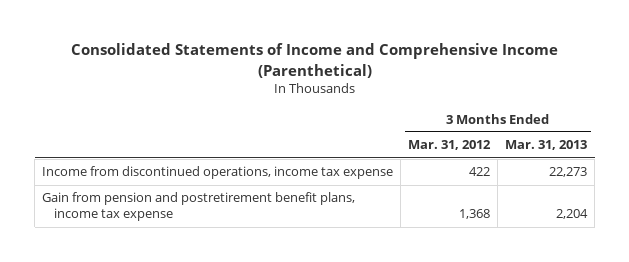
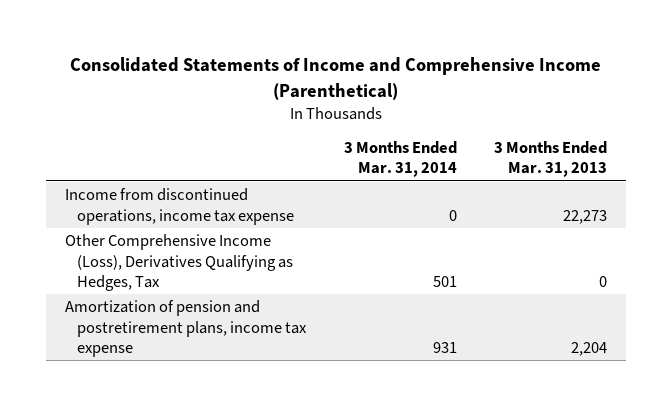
[408,140,492,151] Mar. 31, 2012 -> none
none -> [343,141,457,178] 3 Months Ended Mar. 31, 2014
none -> [64,234,294,291] Other Comprehensive Income (Loss), Derivatives Qualifying as Hedges, Tax
[42,192,356,222] Gain from pension and postretirement benefit plans, income tax expense -> [64,300,308,357] Amortization of pension and postretirement plans, income tax expense

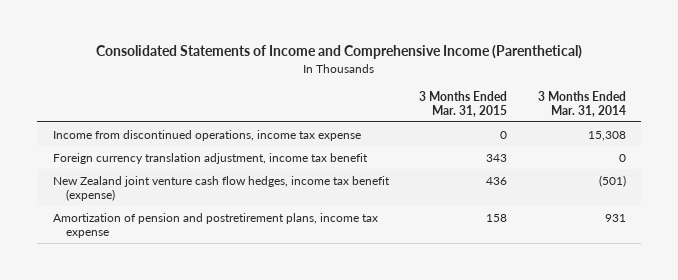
[494,141,608,178] 3 Months Ended Mar. 31, 2013 -> none
none -> [419,90,508,117] 3 Months Ended Mar. 31, 2015
[64,234,294,291] Other Comprehensive Income (Loss), Derivatives Qualifying as Hedges, Tax -> none
[448,209,457,221] 0 -> [587,130,626,141] 15,308
none -> [52,152,368,164] Foreign currency translation adjustment, income tax benefit
none -> [52,175,390,201] New Zealand joint venture cash flow hedges, income tax benefit (expense)

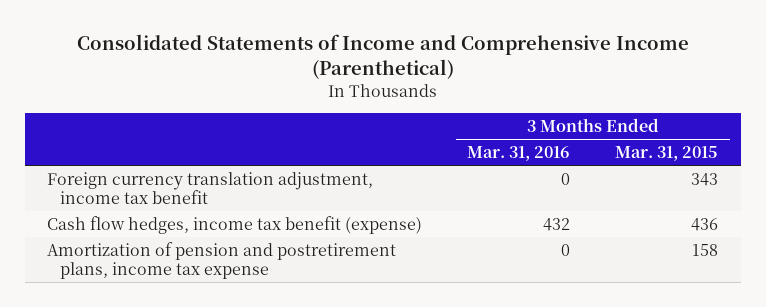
[537,90,626,117] 3 Months Ended Mar. 31, 2014 -> none
none -> [467,146,571,162] Mar. 31, 2016
[52,129,361,141] Income from discontinued operations, income tax expense -> none
[52,175,390,201] New Zealand joint venture cash flow hedges, income tax benefit (expense) -> [47,215,423,234] Cash flow hedges, income tax benefit (expense)

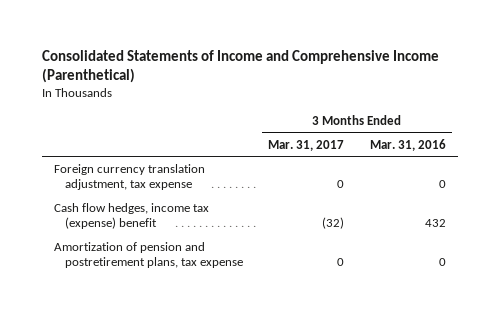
[615,146,719,162] Mar. 31, 2015 -> none
none -> [268,139,345,151] Mar. 31, 2017
[47,171,374,204] Foreign currency translation adjustment, income tax benefit -> [54,163,206,191] Foreign currency translation adjustment, tax expense
[47,215,423,234] Cash flow hedges, income tax benefit (expense) -> [54,202,210,230] Cash flow hedges, income tax (expense) benefit
[47,241,397,279] Amortization of pension and postretirement plans, income tax expense -> [54,241,244,269] Amortization of pension and postretirement plans, tax expense

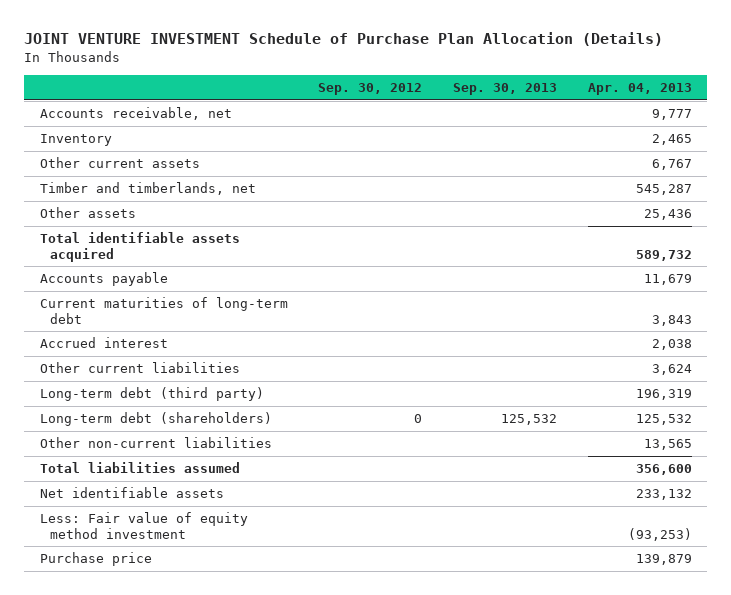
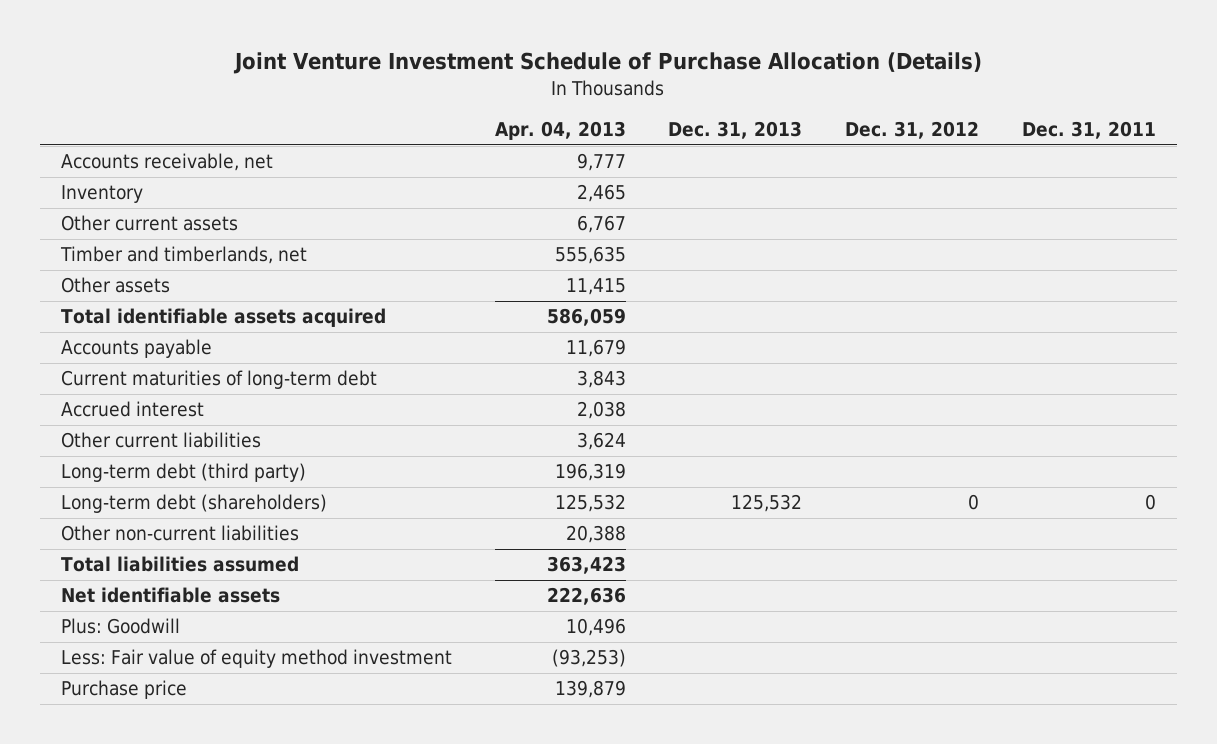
[24,32,664,47] JOINT VENTURE INVESTMENT Schedule of Purchase Plan Allocation (Details) -> [233,52,983,75] Joint Venture Investment Schedule of Purchase Allocation (Details)
[318,82,423,95] Sep. 30, 2012 -> none
[453,82,558,95] Sep. 30, 2013 -> none
none -> [668,121,803,140] Dec. 31, 2013
none -> [845,121,980,140] Dec. 31, 2012
none -> [1021,121,1156,140] Dec. 31, 2011
[635,184,692,196] 545,287 -> [554,246,626,265] 555,635
[643,209,692,221] 25,436 -> [565,278,626,296] 11,415
[635,249,692,261] 589,732 -> [546,308,626,327] 586,059
[643,439,692,451] 13,565 -> [565,525,626,544] 20,388
[635,464,692,476] 356,600 -> [546,556,626,575] 363,423
[635,489,692,501] 233,132 -> [546,587,626,606] 222,636
none -> [60,618,180,635] Plus: Goodwill

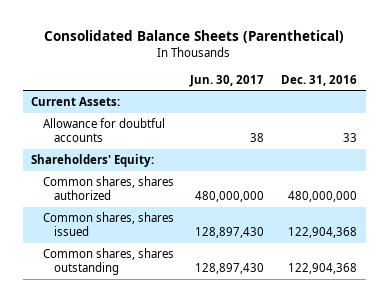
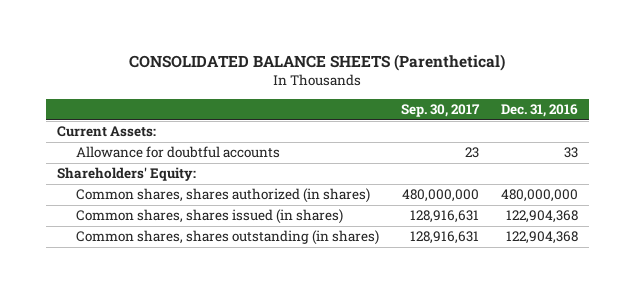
[44,29,345,43] Consolidated Balance Sheets (Parenthetical) -> [129,53,506,71] CONSOLIDATED BALANCE SHEETS (Parenthetical)
[189,74,265,87] Jun. 30, 2017 -> none
none -> [401,104,481,118] Sep. 30, 2017
[42,176,174,201] Common shares, shares authorized -> [76,188,371,204] Common shares, shares authorized (in shares)
[42,212,174,237] Common shares, shares issued -> [76,209,344,225] Common shares, shares issued (in shares)
[42,248,174,276] Common shares, shares outstanding -> [76,230,380,246] Common shares, shares outstanding (in shares)

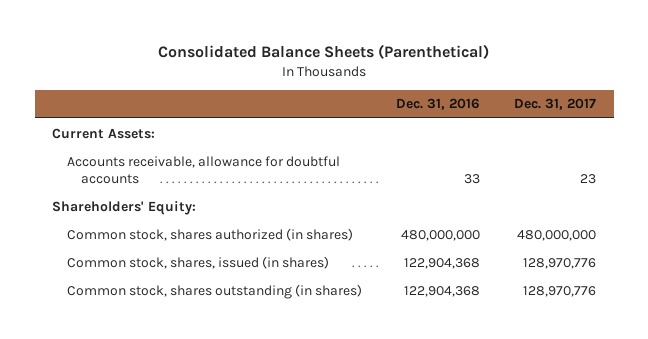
[129,53,506,71] CONSOLIDATED BALANCE SHEETS (Parenthetical) -> [158,43,490,59] Consolidated Balance Sheets (Parenthetical)
[401,104,481,118] Sep. 30, 2017 -> none
none -> [514,98,597,111] Dec. 31, 2017
[76,146,281,159] Allowance for doubtful accounts -> [66,155,340,184] Accounts receivable, allowance for doubtful accounts
[76,188,371,204] Common shares, shares authorized (in shares) -> [66,227,353,241] Common stock, shares authorized (in shares)
[76,209,344,225] Common shares, shares issued (in shares) -> [66,255,329,269] Common stock, shares, issued (in shares)
[76,230,380,246] Common shares, shares outstanding (in shares) -> [66,283,362,299] Common stock, shares outstanding (in shares)

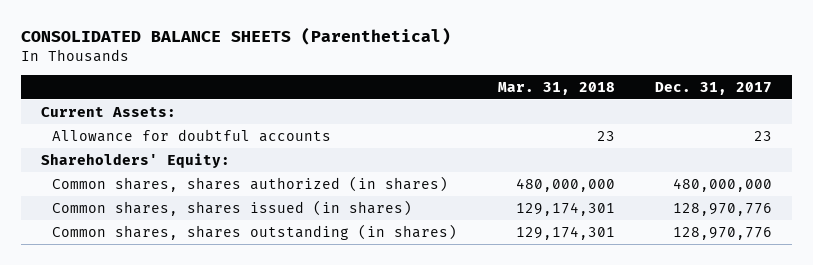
[158,43,490,59] Consolidated Balance Sheets (Parenthetical) -> [20,27,451,46] CONSOLIDATED BALANCE SHEETS (Parenthetical)
[395,98,480,111] Dec. 31, 2016 -> none
none -> [497,81,615,95] Mar. 31, 2018
[66,155,340,184] Accounts receivable, allowance for doubtful accounts -> [52,128,332,142] Allowance for doubtful accounts
[66,227,353,241] Common stock, shares authorized (in shares) -> [52,175,449,192] Common shares, shares authorized (in shares)
[66,255,329,269] Common stock, shares, issued (in shares) -> [52,199,413,216] Common shares, shares issued (in shares)
[66,283,362,299] Common stock, shares outstanding (in shares) -> [52,223,458,240] Common shares, shares outstanding (in shares)

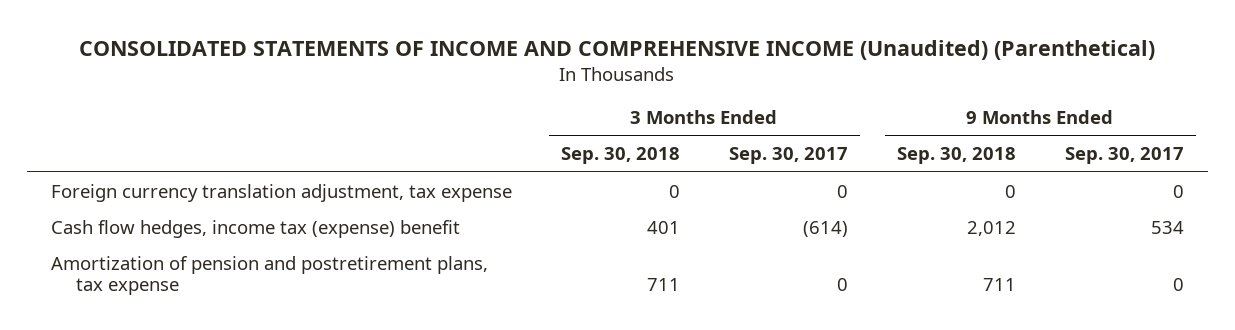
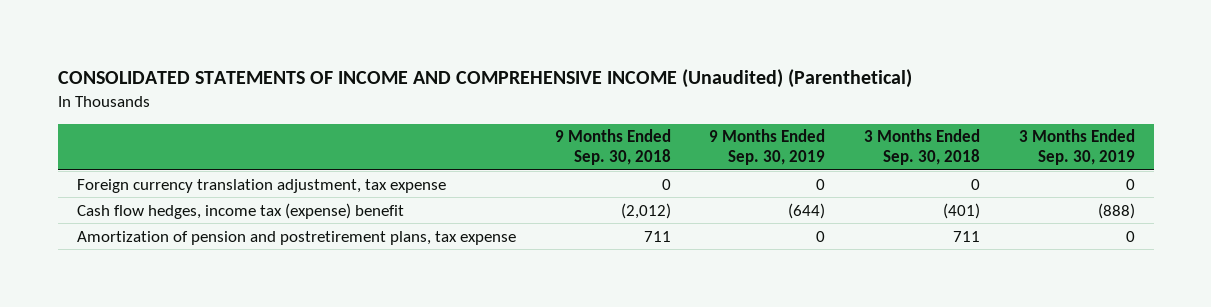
[728,147,848,165] Sep. 30, 2017 -> none
[1064,147,1184,165] Sep. 30, 2017 -> none
none -> [709,129,826,166] 9 Months Ended Sep. 30, 2019
none -> [1018,129,1135,166] 3 Months Ended Sep. 30, 2019
[646,220,680,234] 401 -> [942,202,980,219] (401)
[966,220,1016,236] 2,012 -> [620,202,671,219] (2,012)

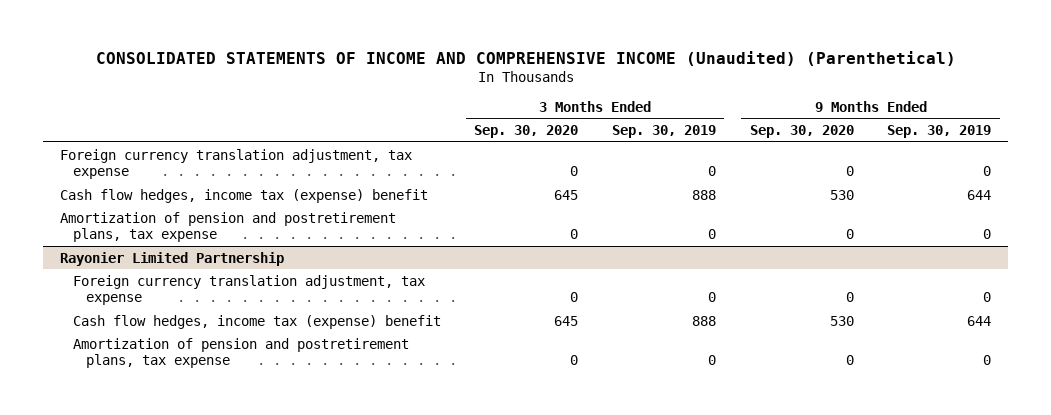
[554,129,671,166] 9 Months Ended Sep. 30, 2018 -> none
[863,129,980,166] 3 Months Ended Sep. 30, 2018 -> none
none -> [474,124,579,138] Sep. 30, 2020
none -> [749,124,854,138] Sep. 30, 2020
[788,202,826,219] (644) -> [967,189,992,200] 644
[1097,202,1135,219] (888) -> [692,189,717,200] 888
none -> [59,251,284,266] Rayonier Limited Partnership
none -> [72,274,425,306] Foreign currency translation adjustment, tax expense
none -> [72,314,441,329] Cash flow hedges, income tax (expense) benefit
none -> [72,337,409,369] Amortization of pension and postretirement plans, tax expense

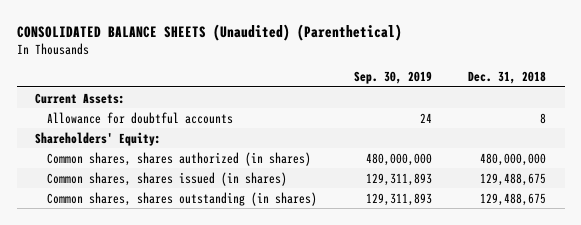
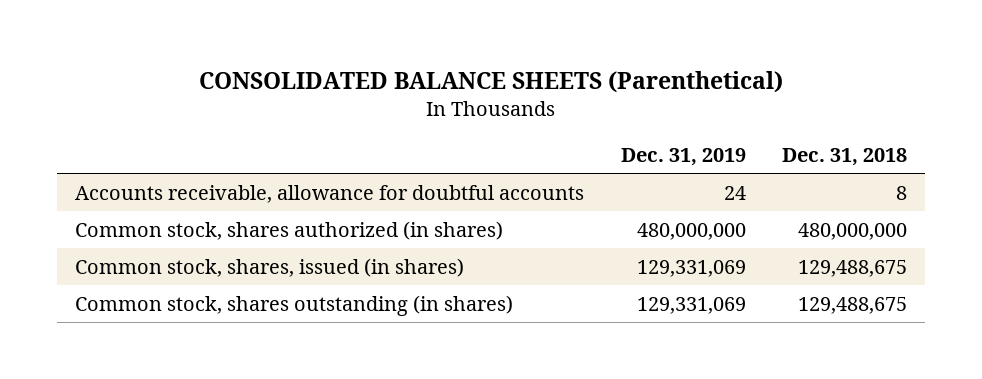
[16,23,402,41] CONSOLIDATED BALANCE SHEETS (Unaudited) (Parenthetical) -> [199,70,784,93] CONSOLIDATED BALANCE SHEETS (Parenthetical)
[353,71,432,85] Sep. 30, 2019 -> none
none -> [620,147,746,166] Dec. 31, 2019
[34,92,125,104] Current Assets: -> none
[34,131,161,146] Shareholders' Equity: -> none
[47,111,234,124] Allowance for doubtful accounts -> [75,184,585,203] Accounts receivable, allowance for doubtful accounts
[47,151,312,166] Common shares, shares authorized (in shares) -> [75,220,504,240] Common stock, shares authorized (in shares)
[47,171,288,186] Common shares, shares issued (in shares) -> [75,257,465,277] Common stock, shares, issued (in shares)
[47,191,318,206] Common shares, shares outstanding (in shares) -> [75,294,514,316] Common stock, shares outstanding (in shares)

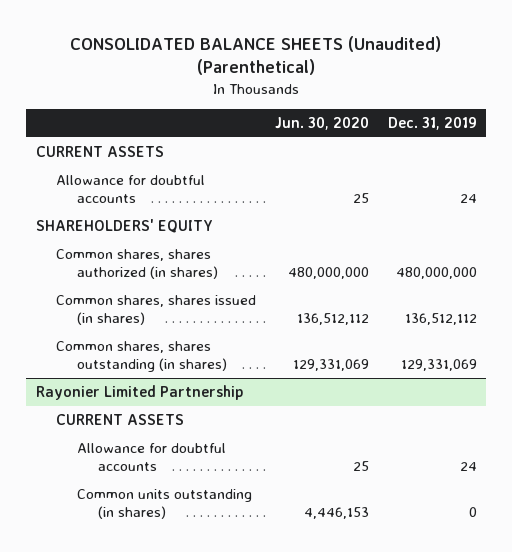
[199,70,784,93] CONSOLIDATED BALANCE SHEETS (Parenthetical) -> [70,35,442,76] CONSOLIDATED BALANCE SHEETS (Unaudited) (Parenthetical)
[781,147,907,166] Dec. 31, 2018 -> none
none -> [274,117,369,131] Jun. 30, 2020
none -> [35,146,164,158] CURRENT ASSETS
[75,184,585,203] Accounts receivable, allowance for doubtful accounts -> [56,175,206,204] Allowance for doubtful accounts
none -> [35,219,213,234] SHAREHOLDERS' EQUITY
[75,220,504,240] Common stock, shares authorized (in shares) -> [56,249,218,280] Common shares, shares authorized (in shares)
[75,257,465,277] Common stock, shares, issued (in shares) -> [56,295,257,326] Common shares, shares issued (in shares)
[636,259,746,277] 129,331,069 -> [404,313,477,326] 136,512,112
[75,294,514,316] Common stock, shares outstanding (in shares) -> [56,341,227,373] Common shares, shares outstanding (in shares)
none -> [35,385,243,401] Rayonier Limited Partnership
none -> [56,414,185,426] CURRENT ASSETS
none -> [76,443,226,472] Allowance for doubtful accounts
none -> [76,489,252,520] Common units outstanding (in shares)

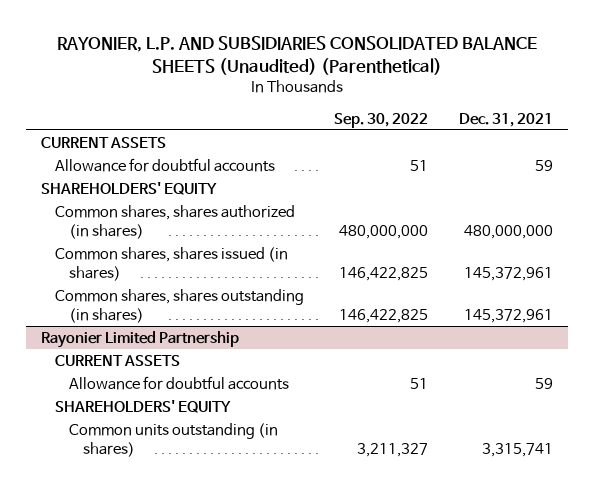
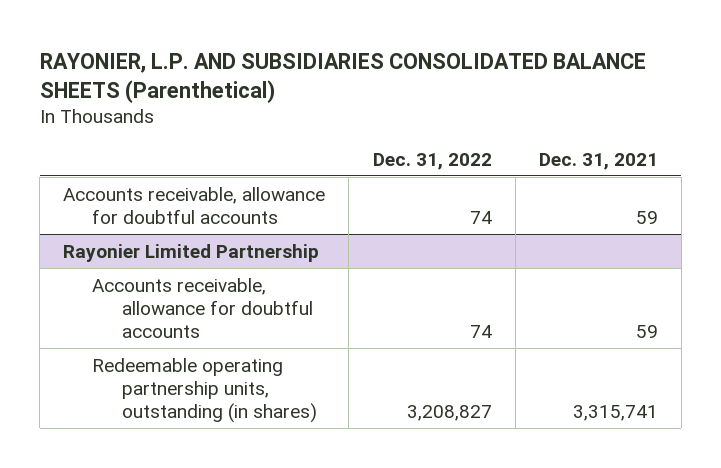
[56,35,537,75] RAYONIER, L.P. AND SUBSIDIARIES CONSOLIDATED BALANCE SHEETS (Unaudited) (Parenthetical) -> [39,52,646,103] RAYONIER, L.P. AND SUBSIDIARIES CONSOLIDATED BALANCE SHEETS (Parenthetical)
[334,112,429,128] Sep. 30, 2022 -> none
none -> [372,152,492,170] Dec. 31, 2022
[41,136,167,148] CURRENT ASSETS -> none
[41,181,218,195] SHAREHOLDERS' EQUITY -> none
[55,204,296,240] Common shares, shares authorized (in shares) -> none
[55,246,289,282] Common shares, shares issued (in shares) -> none
[55,288,305,324] Common shares, shares outstanding (in shares) -> none
[55,157,276,172] Allowance for doubtful accounts -> [63,186,326,224] Accounts receivable, allowance for doubtful accounts
[55,354,181,366] CURRENT ASSETS -> none
[55,399,232,413] SHAREHOLDERS' EQUITY -> none
[69,375,290,390] Allowance for doubtful accounts -> [92,277,313,338] Accounts receivable, allowance for doubtful accounts
[69,422,279,458] Common units outstanding (in shares) -> [92,357,317,423] Redeemable operating partnership units, outstanding (in shares)

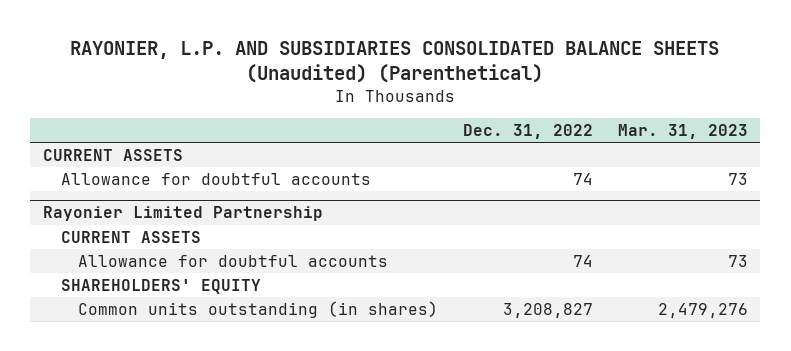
[39,52,646,103] RAYONIER, L.P. AND SUBSIDIARIES CONSOLIDATED BALANCE SHEETS (Parenthetical) -> [70,41,720,84] RAYONIER, L.P. AND SUBSIDIARIES CONSOLIDATED BALANCE SHEETS (Unaudited) (Parenthetical)
[538,152,658,170] Dec. 31, 2021 -> none
none -> [617,123,748,139] Mar. 31, 2023
none -> [42,148,183,161] CURRENT ASSETS
[63,186,326,224] Accounts receivable, allowance for doubtful accounts -> [60,172,371,185] Allowance for doubtful accounts
none -> [60,230,201,243] CURRENT ASSETS
[92,277,313,338] Accounts receivable, allowance for doubtful accounts -> [78,254,389,267] Allowance for doubtful accounts
none -> [60,278,261,294] SHAREHOLDERS' EQUITY
[92,357,317,423] Redeemable operating partnership units, outstanding (in shares) -> [78,300,439,318] Common units outstanding (in shares)

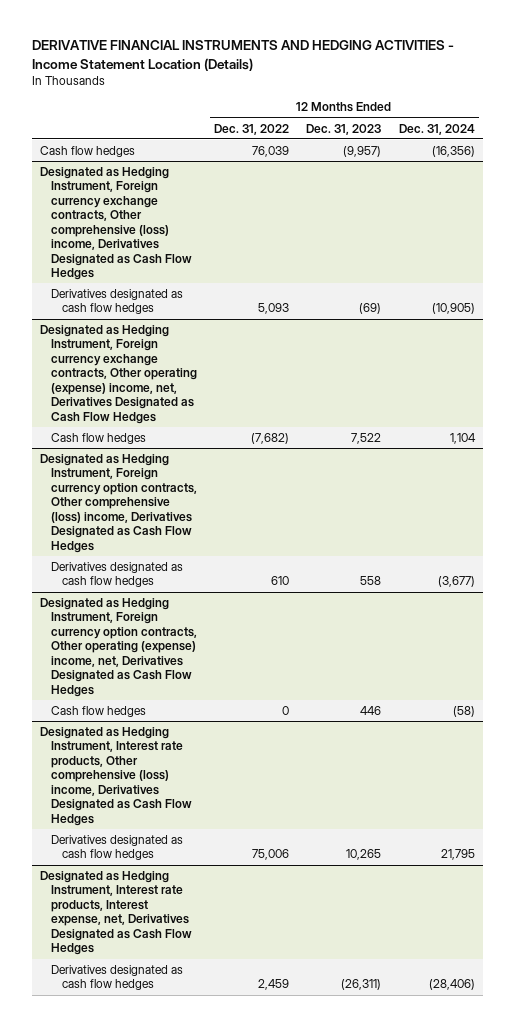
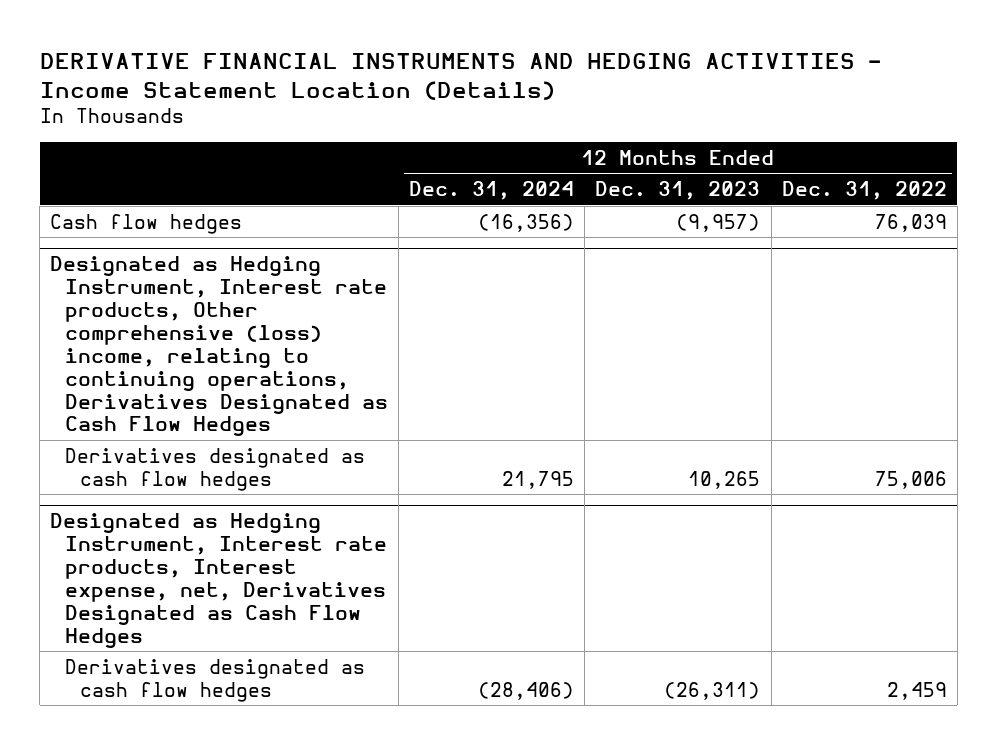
[40,166,193,281] Designated as Hedging Instrument, Foreign currency exchange contracts, Other comprehensive (loss) income, Derivatives Designated as Cash Flow Hedges -> none
[51,288,184,315] Derivatives designated as cash flow hedges -> none
[40,324,198,424] Designated as Hedging Instrument, Foreign currency exchange contracts, Other operating (expense) income, net, Derivatives Designated as Cash Flow Hedges -> none
[51,432,147,444] Cash flow hedges -> none
[40,453,198,553] Designated as Hedging Instrument, Foreign currency option contracts, Other comprehensive (loss) income, Derivatives Designated as Cash Flow Hedges -> none
[51,561,184,588] Derivatives designated as cash flow hedges -> none
[40,597,198,697] Designated as Hedging Instrument, Foreign currency option contracts, Other operating (expense) income, net, Derivatives Designated as Cash Flow Hedges -> none
[51,705,147,717] Cash flow hedges -> none
[40,726,193,826] Designated as Hedging Instrument, Interest rate products, Other comprehensive (loss) income, Derivatives Designated as Cash Flow Hedges -> [50,256,388,437] Designated as Hedging Instrument, Interest rate products, Other comprehensive (loss) income, relating to continuing operations, Derivatives Designated as Cash Flow Hedges

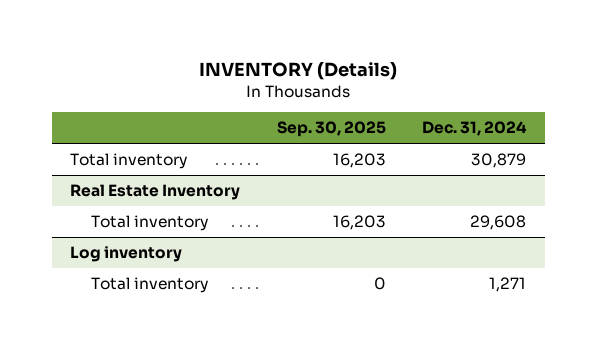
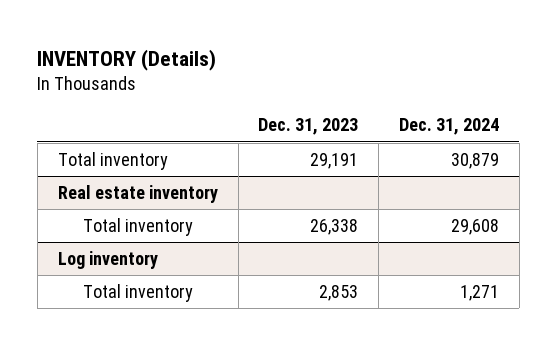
[276,121,386,138] Sep. 30, 2025 -> none
none -> [258,118,359,136] Dec. 31, 2023
[70,183,241,200] Real Estate Inventory -> [57,185,218,204] Real estate inventory

